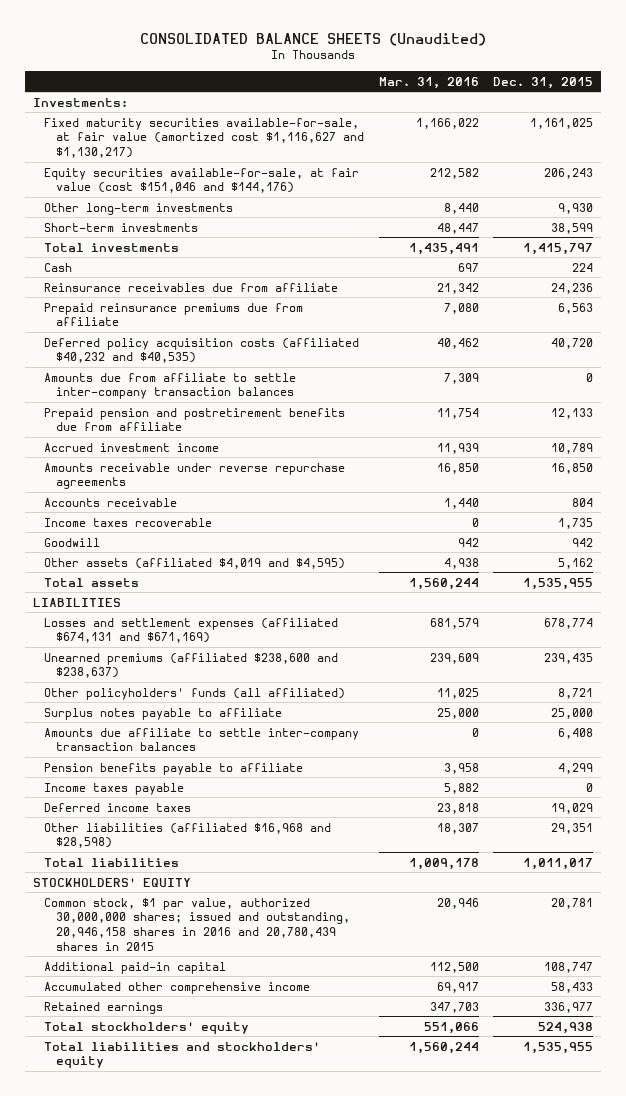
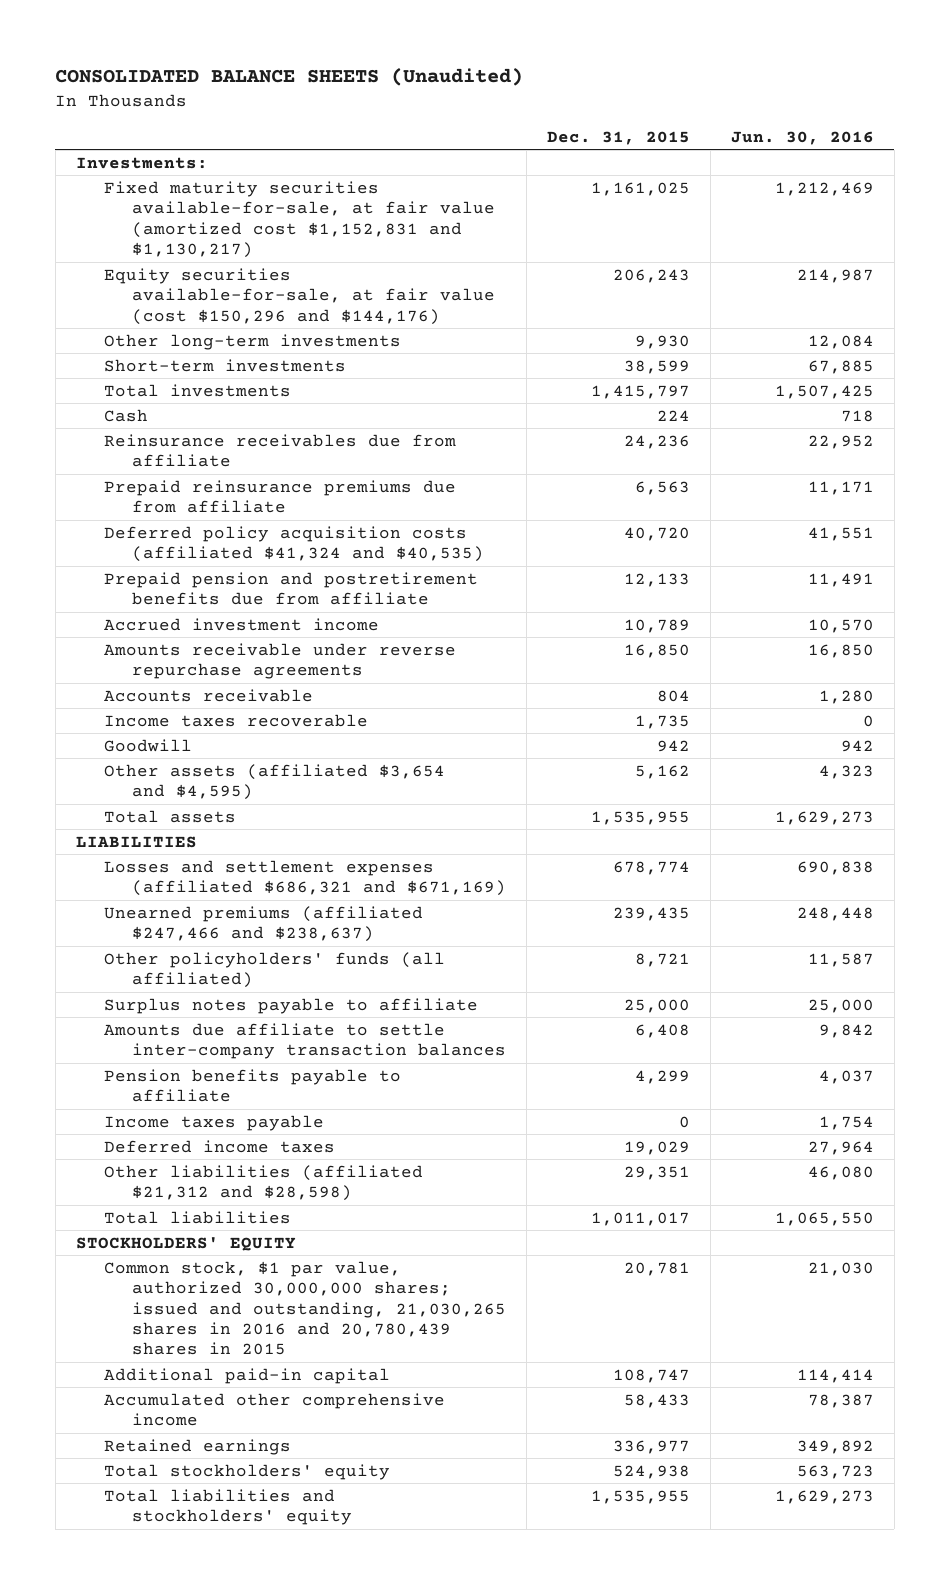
[378,76,479,89] Mar. 31, 2016 -> none
none -> [730,130,874,145] Jun. 30, 2016
[44,117,365,159] Fixed maturity securities available-for-sale, at fair value (amortized cost $1,116,627 and $1,130,217) -> [103,180,495,258] Fixed maturity securities available-for-sale, at fair value (amortized cost $1,152,831 and $1,130,217)
[44,167,360,194] Equity securities available-for-sale, at fair value (cost $151,046 and $144,176) -> [103,267,495,325] Equity securities available-for-sale, at fair value (cost $150,296 and $144,176)
[44,372,297,400] Amounts due from affiliate to settle inter-company transaction balances -> none
[44,337,360,364] Deferred policy acquisition costs (affiliated $40,232 and $40,535) -> [103,525,484,563] Deferred policy acquisition costs (affiliated $41,324 and $40,535)
[44,557,346,569] Other assets (affiliated $4,019 and $4,595) -> [103,763,445,801] Other assets (affiliated $3,654 and $4,595)
[44,617,339,644] Losses and settlement expenses (affiliated $674,131 and $671,169) -> [103,859,506,897] Losses and settlement expenses (affiliated $686,321 and $671,169)
[44,652,339,679] Unearned premiums (affiliated $238,600 and $238,637) -> [103,905,423,943] Unearned premiums (affiliated $247,466 and $238,637)
[44,822,332,849] Other liabilities (affiliated $16,968 and $28,598) -> [103,1164,423,1202] Other liabilities (affiliated $21,312 and $28,598)
[44,897,351,951] Common stock, $1 par value, authorized 30,000,000 shares; issued and outstanding, 20,946,158 shares in 2016 and 20,780,439 shares in 2015 -> [103,1260,506,1356] Common stock, $1 par value, authorized 30,000,000 shares; issued and outstanding, 21,030,265 shares in 2016 and 20,780,439 shares in 2015

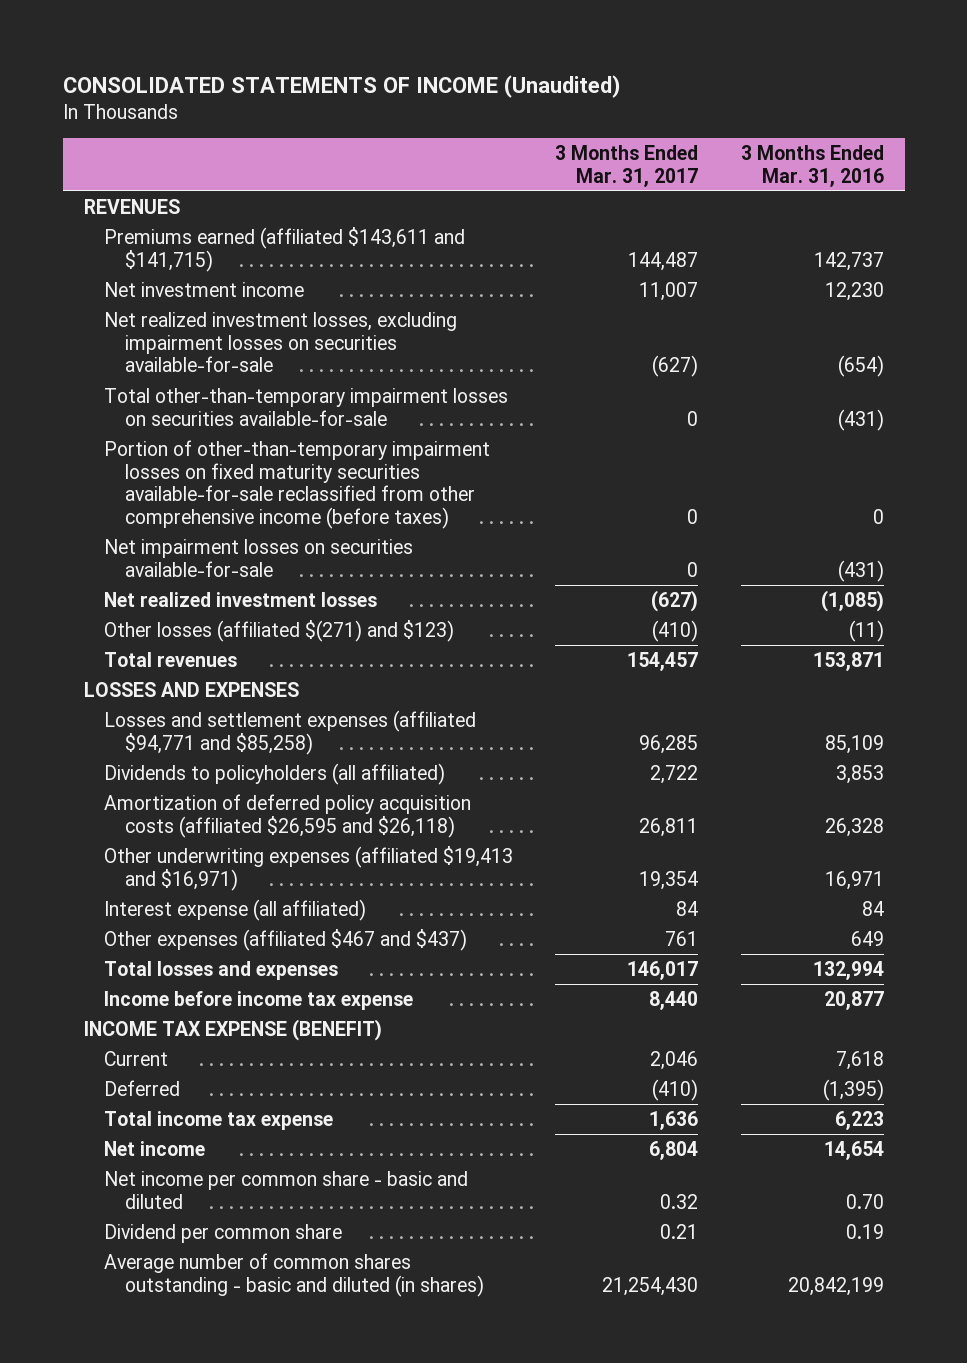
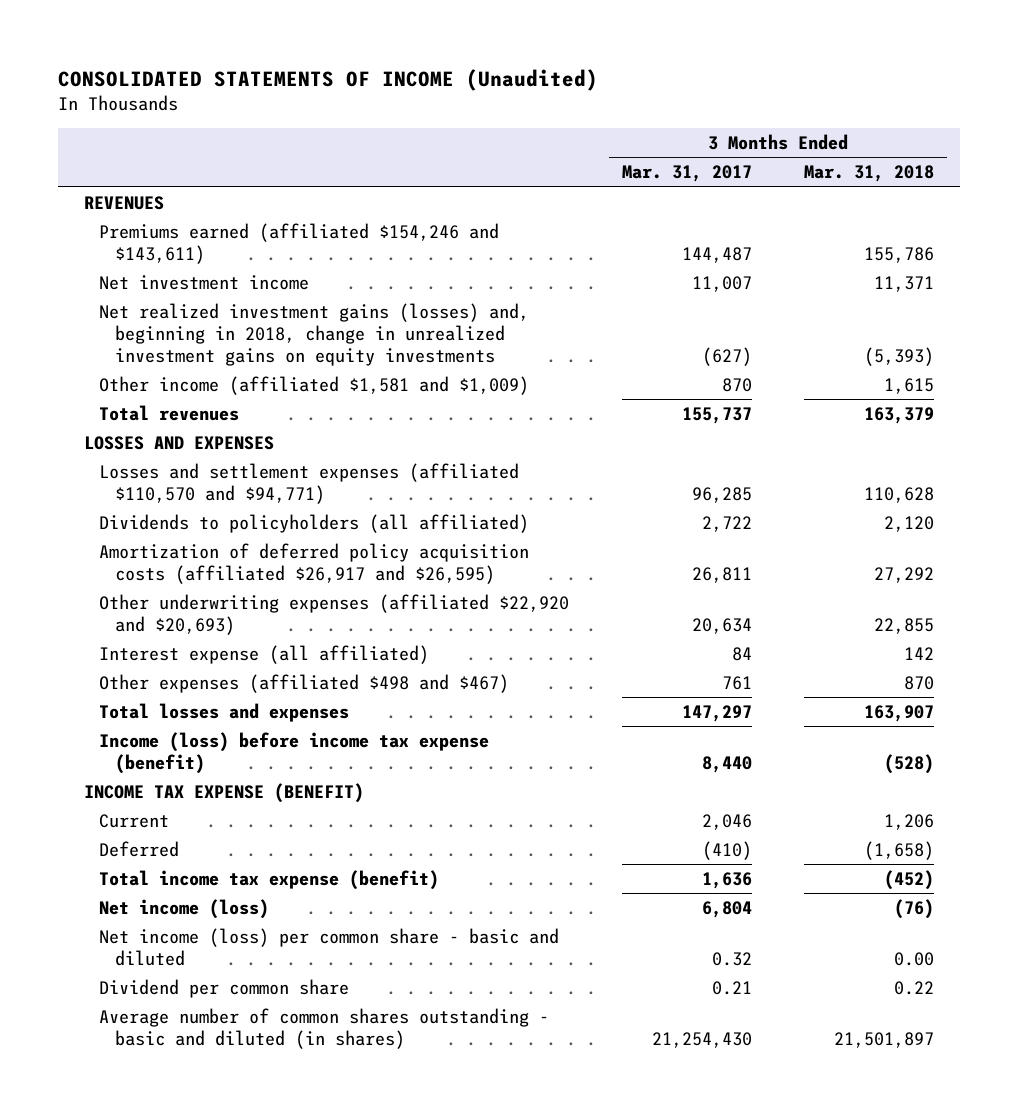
[740,144,884,187] 3 Months Ended Mar. 31, 2016 -> none
none -> [803,165,934,183] Mar. 31, 2018
[104,226,466,272] Premiums earned (affiliated $143,611 and $141,715) -> [99,222,500,264] Premiums earned (affiliated $154,246 and $143,611)
[104,311,458,373] Net realized investment losses, excluding impairment losses on securities available-for-sale -> none
[104,387,509,426] Total other-than-temporary impairment losses on securities available-for-sale -> none
[104,439,491,530] Portion of other-than-temporary impairment losses on fixed maturity securities available-for-sale reclassified from other comprehensive income (before taxes) -> none
[104,538,414,577] Net impairment losses on securities available-for-sale -> none
[104,591,378,607] Net realized investment losses -> [99,302,530,366] Net realized investment gains (losses) and, beginning in 2018, change in unrealized investment gains on equity investments
[104,619,455,642] Other losses (affiliated $(271) and $123) -> [99,375,530,395] Other income (affiliated $1,581 and $1,009)
[652,619,699,642] (410) -> [721,377,752,392] 870
[627,651,699,671] 154,457 -> [681,406,752,424] 155,737
[104,709,477,755] Losses and settlement expenses (affiliated $94,771 and $85,258) -> [99,462,520,504] Losses and settlement expenses (affiliated $110,570 and $94,771)
[104,793,472,838] Amortization of deferred policy acquisition costs (affiliated $26,595 and $26,118) -> [99,542,530,584] Amortization of deferred policy acquisition costs (affiliated $26,917 and $26,595)
[104,845,514,891] Other underwriting expenses (affiliated $19,413 and $16,971) -> [99,593,570,635] Other underwriting expenses (affiliated $22,920 and $20,693)
[639,870,699,890] 19,354 -> [691,617,752,634] 20,634
[104,928,468,951] Other expenses (affiliated $467 and $437) -> [99,673,510,693] Other expenses (affiliated $498 and $467)
[627,960,699,980] 146,017 -> [681,704,752,722] 147,297
[104,990,414,1010] Income before income tax expense -> [99,731,490,774] Income (loss) before income tax expense (benefit)
[104,1110,334,1130] Total income tax expense -> [99,869,440,890] Total income tax expense (benefit)
[104,1140,206,1156] Net income -> [99,898,270,919] Net income (loss)
[104,1170,469,1209] Net income per common share - basic and diluted -> [99,927,560,966] Net income (loss) per common share - basic and diluted

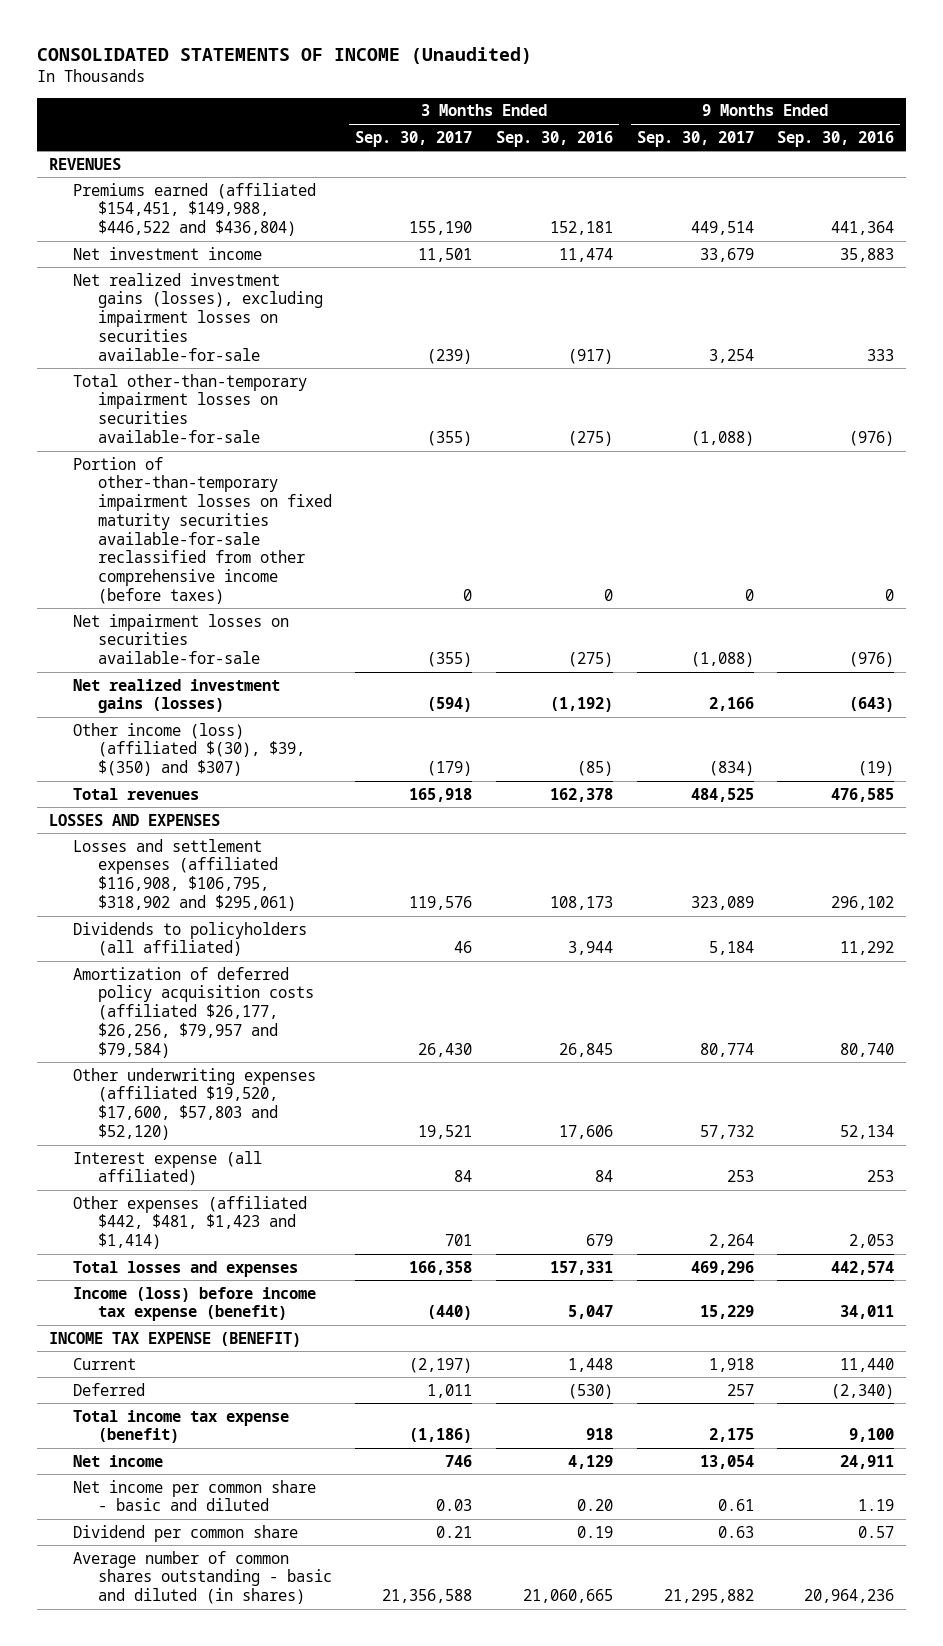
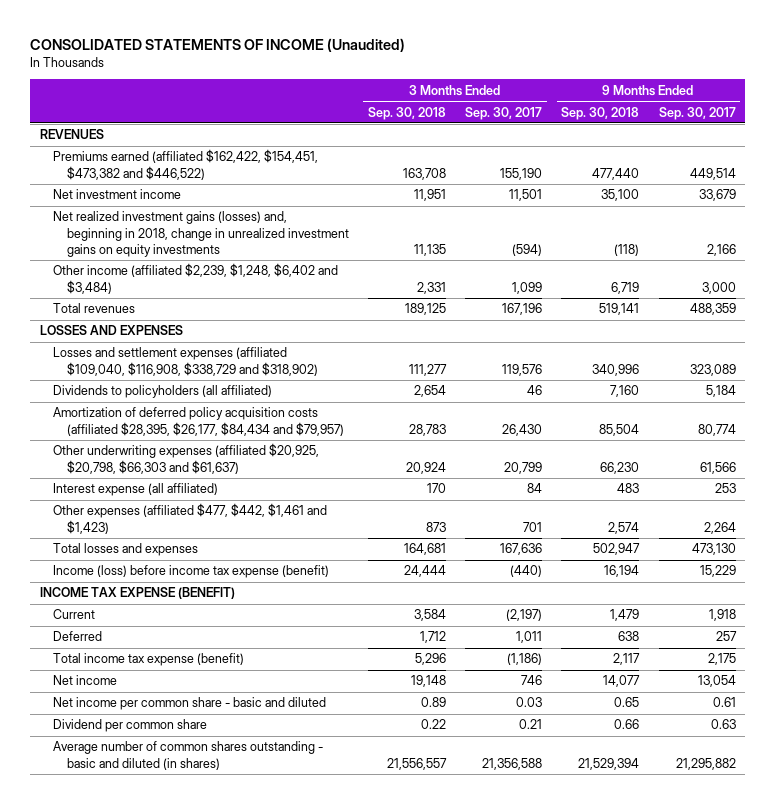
[495,130,613,147] Sep. 30, 2016 -> none
[777,130,895,147] Sep. 30, 2016 -> none
none -> [367,106,446,120] Sep. 30, 2018
none -> [561,106,640,120] Sep. 30, 2018
[73,182,317,237] Premiums earned (affiliated $154,451, $149,988, $446,522 and $436,804) -> [53,149,319,180] Premiums earned (affiliated $162,422, $154,451, $473,382 and $446,522)
[73,272,323,361] Net realized investment gains (losses), excluding impairment losses on securities available-for-sale -> none
[73,373,308,443] Total other-than-temporary impairment losses on securities available-for-sale -> none
[73,456,332,604] Portion of other-than-temporary impairment losses on fixed maturity securities available-for-sale reclassified from other comprehensive income (before taxes) -> none
[73,613,290,665] Net impairment losses on securities available-for-sale -> none
[73,678,281,714] Net realized investment gains (losses) -> [53,211,349,257] Net realized investment gains (losses) and, beginning in 2018, change in unrealized investment gains on equity investments
[73,722,305,777] Other income (loss) (affiliated $(30), $39, $(350) and $307) -> [53,263,339,294] Other income (affiliated $2,239, $1,248, $6,402 and $3,484)
[427,761,473,777] (179) -> [512,281,543,294] 1,099
[708,761,754,777] (834) -> [701,281,736,294] 3,000
[409,787,473,802] 165,918 -> [502,303,543,316] 167,196
[690,787,754,802] 484,525 -> [689,303,736,316] 488,359
[73,838,296,911] Losses and settlement expenses (affiliated $116,908, $106,795, $318,902 and $295,061) -> [53,347,318,376] Losses and settlement expenses (affiliated $109,040, $116,908, $338,729 and $318,902)
[73,966,314,1058] Amortization of deferred policy acquisition costs (affiliated $26,177, $26,256, $79,957 and $79,584) -> [53,407,344,436] Amortization of deferred policy acquisition costs (affiliated $28,395, $26,177, $84,434 and $79,957)
[73,1067,317,1140] Other underwriting expenses (affiliated $19,520, $17,600, $57,803 and $52,120) -> [53,443,320,474] Other underwriting expenses (affiliated $20,925, $20,798, $66,303 and $61,637)
[418,1124,473,1139] 19,521 -> [504,461,543,474] 20,799
[699,1124,754,1139] 57,732 -> [699,461,736,474] 61,566
[73,1195,308,1250] Other expenses (affiliated $442, $481, $1,423 and $1,414) -> [53,503,328,534] Other expenses (affiliated $477, $442, $1,461 and $1,423)
[409,1260,473,1275] 166,358 -> [500,543,543,556] 167,636
[690,1260,754,1275] 469,296 -> [691,543,736,556] 473,130

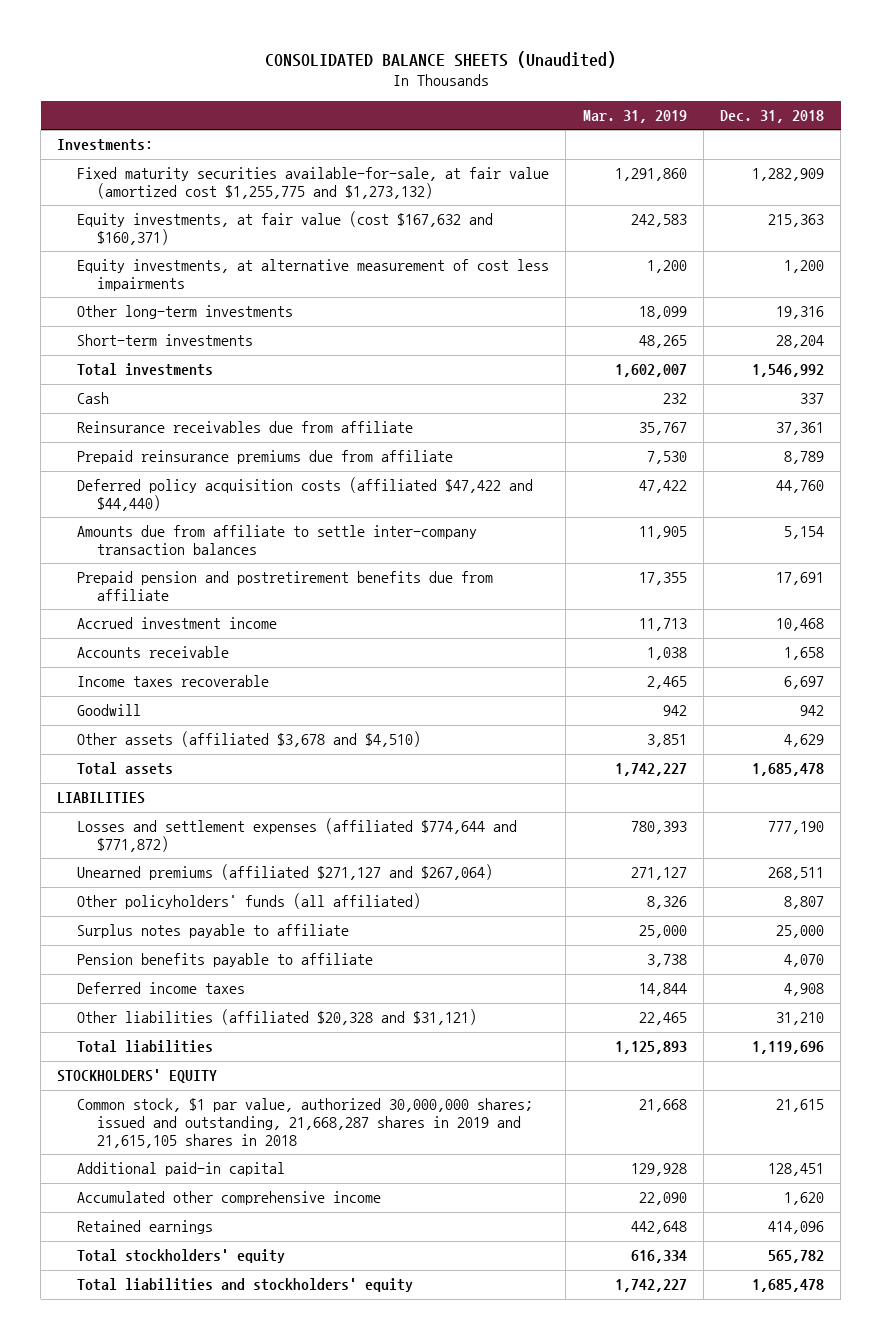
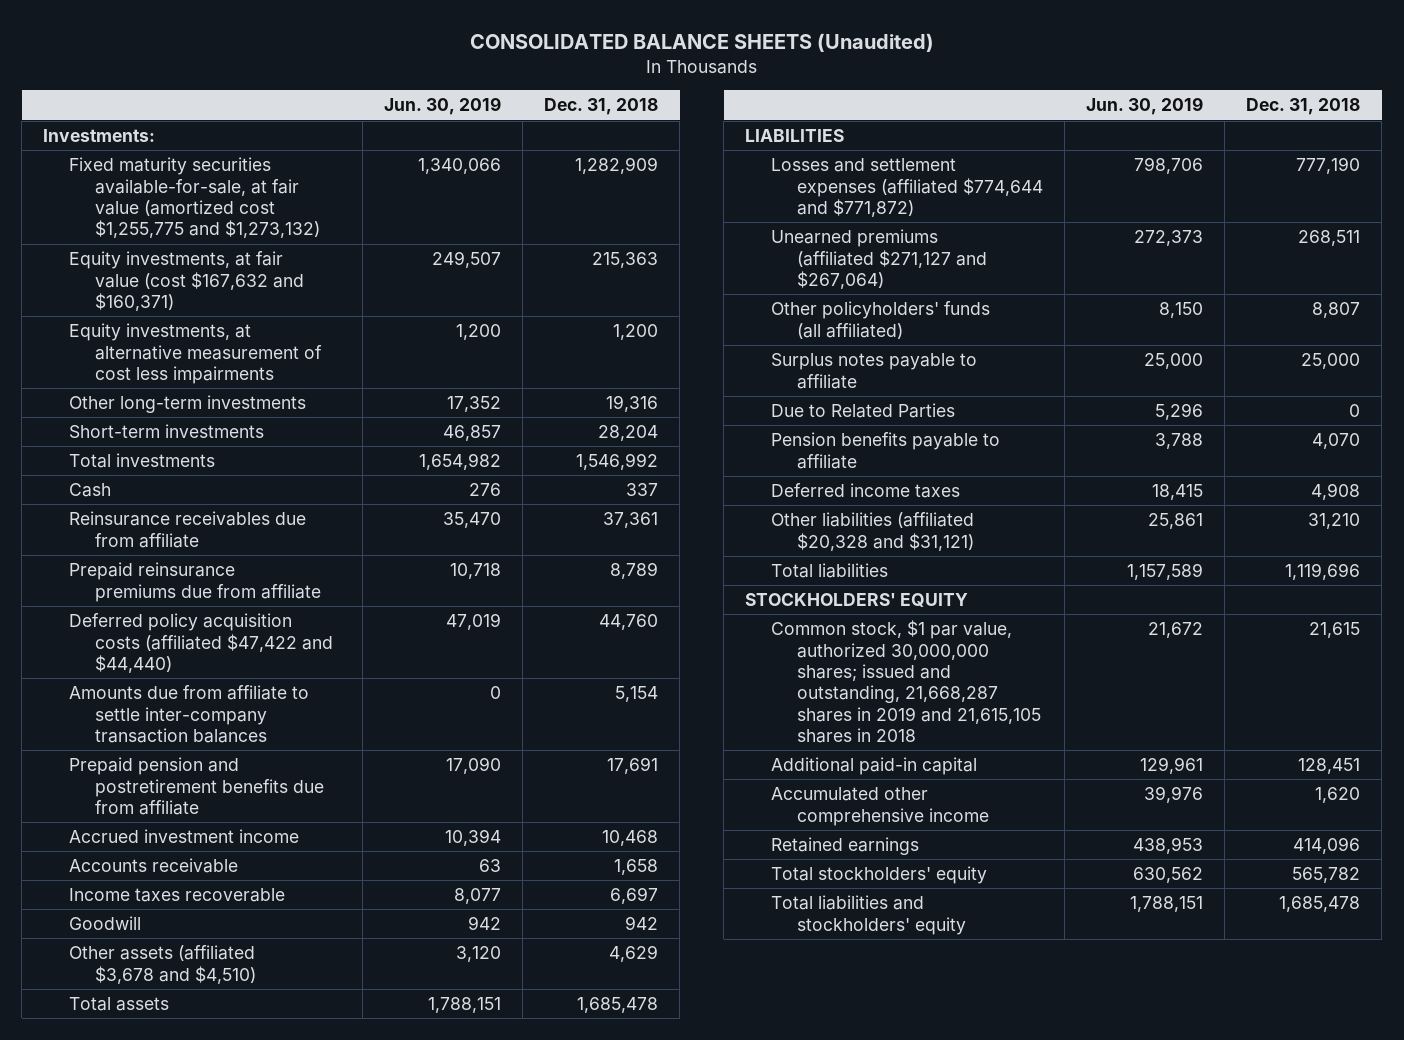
[582,109,687,123] Mar. 31, 2019 -> none
none -> [384,97,502,116] Jun. 30, 2019
none -> [771,403,956,419] Due to Related Parties

